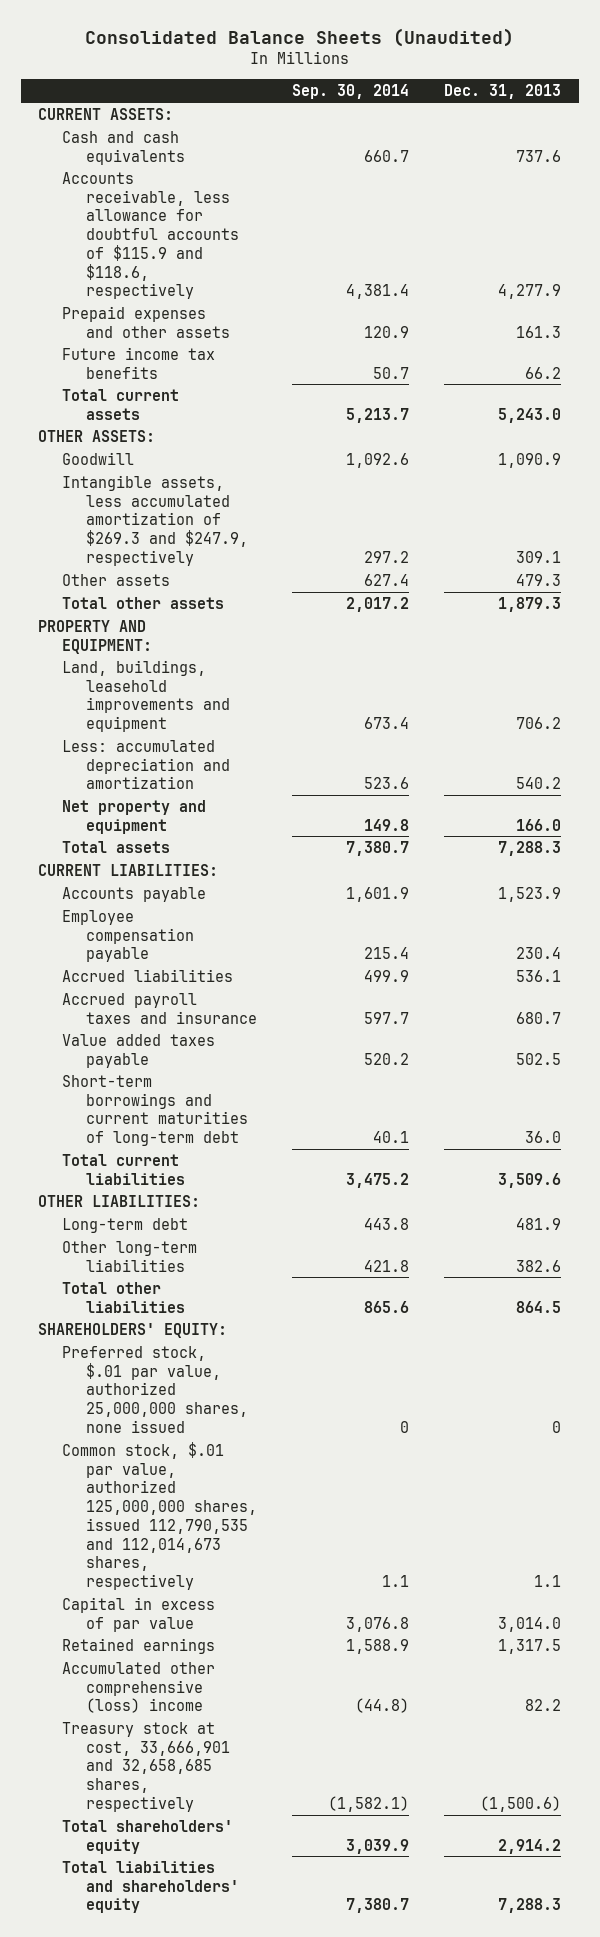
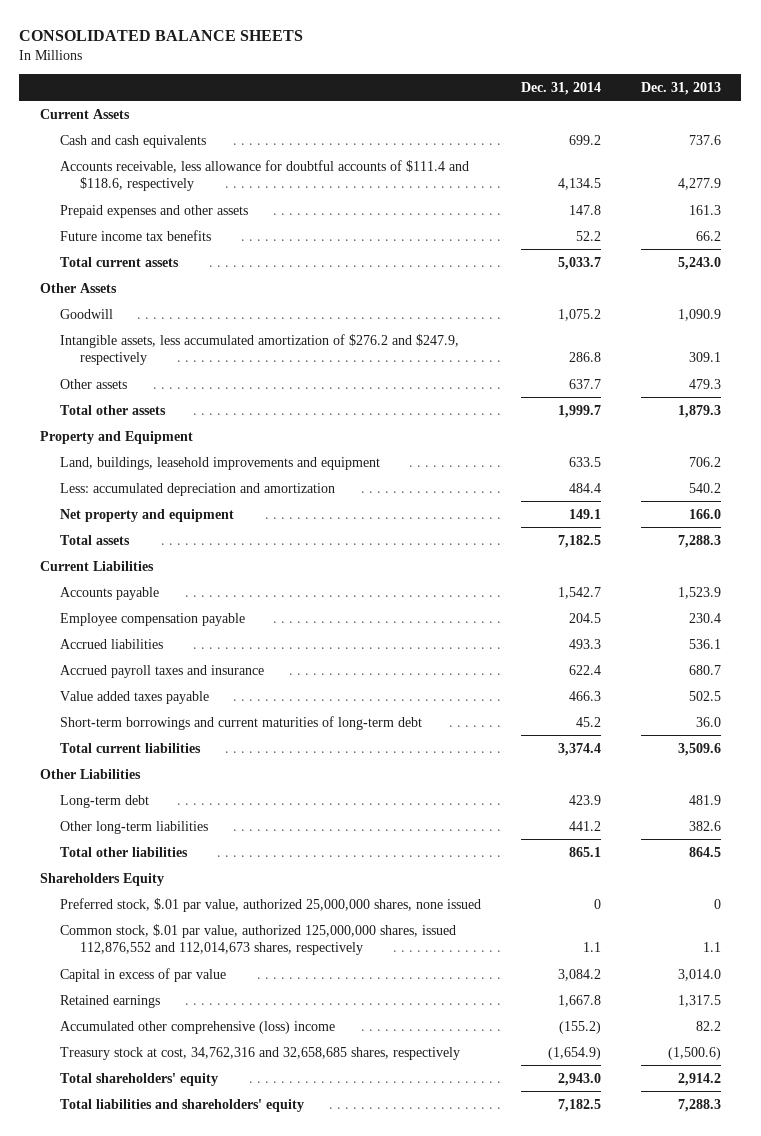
[84,28,514,48] Consolidated Balance Sheets (Unaudited) -> [19,30,304,42] CONSOLIDATED BALANCE SHEETS
[291,84,409,100] Sep. 30, 2014 -> none
none -> [521,81,602,95] Dec. 31, 2014
[38,107,174,120] CURRENT ASSETS: -> [39,108,130,119] Current Assets
[62,171,239,300] Accounts receivable, less allowance for doubtful accounts of $115.9 and $118.6, respectively -> [59,159,469,192] Accounts receivable, less allowance for doubtful accounts of $111.4 and $118.6, respectively
[38,429,156,442] OTHER ASSETS: -> [39,282,117,293] Other Assets
[62,474,248,566] Intangible assets, less accumulated amortization of $269.3 and $247.9, respectively -> [59,333,459,366] Intangible assets, less accumulated amortization of $276.2 and $247.9, respectively
[38,619,153,654] PROPERTY AND EQUIPMENT: -> [39,430,193,444] Property and Equipment
[38,863,219,876] CURRENT LIABILITIES: -> [39,560,154,571] Current Liabilities
[38,1194,201,1207] OTHER LIABILITIES: -> [39,768,141,779] Other Liabilities
[38,1322,228,1338] SHAREHOLDERS' EQUITY: -> [39,872,164,886] Shareholders Equity
[62,1441,257,1590] Common stock, $.01 par value, authorized 125,000,000 shares, issued 112,790,535 and 112,014,673 shares, respectively -> [59,923,456,956] Common stock, $.01 par value, authorized 125,000,000 shares, issued 112,876,552 and 112,014,673 shares, respectively
[62,1721,230,1812] Treasury stock at cost, 33,666,901 and 32,658,685 shares, respectively -> [59,1046,460,1060] Treasury stock at cost, 34,762,316 and 32,658,685 shares, respectively

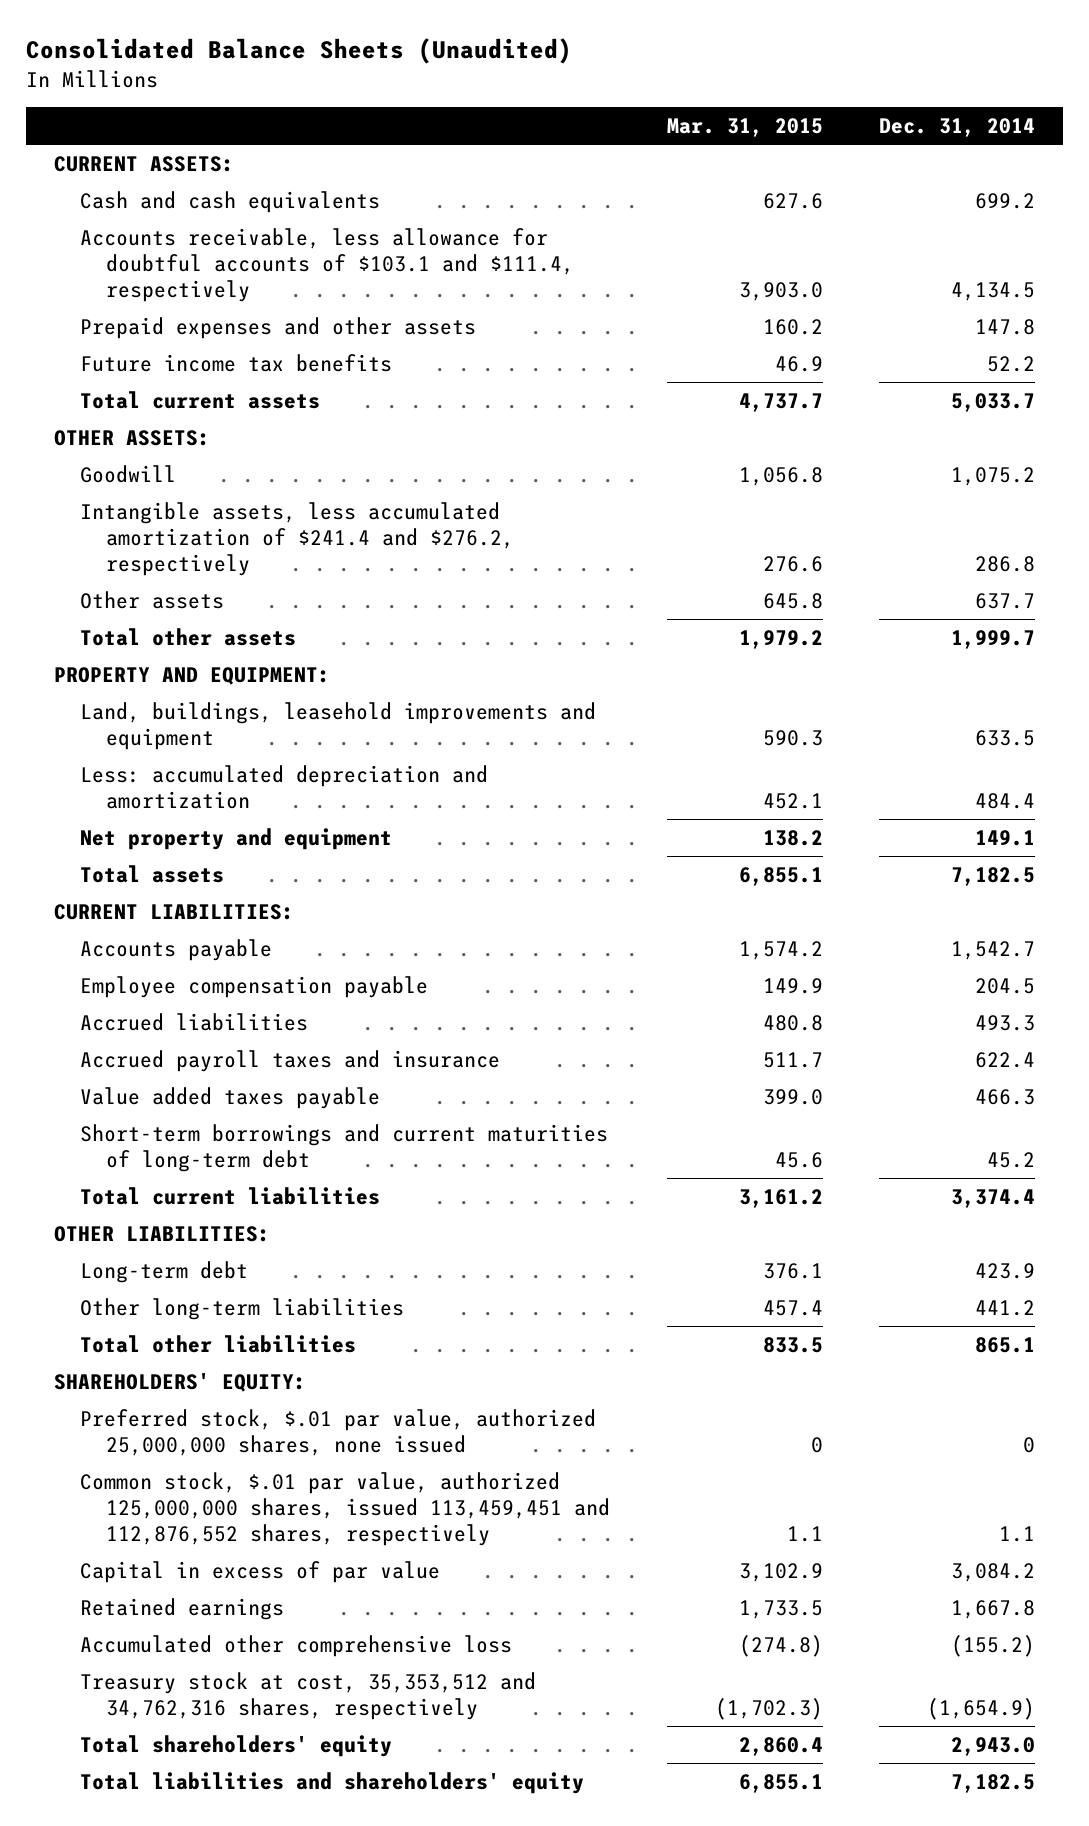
[19,30,304,42] CONSOLIDATED BALANCE SHEETS -> [25,38,572,65] Consolidated Balance Sheets (Unaudited)
[641,81,722,95] Dec. 31, 2013 -> none
none -> [666,118,823,138] Mar. 31, 2015
[39,108,130,119] Current Assets -> [54,155,235,172] CURRENT ASSETS:
[59,159,469,192] Accounts receivable, less allowance for doubtful accounts of $111.4 and $118.6, respectively -> [80,227,575,303] Accounts receivable, less allowance for doubtful accounts of $103.1 and $111.4, respectively
[39,282,117,293] Other Assets -> [54,429,211,446] OTHER ASSETS:
[59,333,459,366] Intangible assets, less accumulated amortization of $276.2 and $247.9, respectively -> [80,501,515,577] Intangible assets, less accumulated amortization of $241.4 and $276.2, respectively
[39,430,193,444] Property and Equipment -> [54,666,331,685] PROPERTY AND EQUIPMENT:
[39,560,154,571] Current Liabilities -> [54,903,295,920] CURRENT LIABILITIES:
[39,768,141,779] Other Liabilities -> [54,1225,271,1242] OTHER LIABILITIES:
[39,872,164,886] Shareholders Equity -> [54,1372,307,1392] SHAREHOLDERS' EQUITY:
[59,923,456,956] Common stock, $.01 par value, authorized 125,000,000 shares, issued 112,876,552 and 112,014,673 shares, respectively -> [80,1471,611,1547] Common stock, $.01 par value, authorized 125,000,000 shares, issued 113,459,451 and 112,876,552 shares, respectively
[59,1020,335,1034] Accumulated other comprehensive (loss) income -> [80,1634,513,1657] Accumulated other comprehensive loss
[59,1046,460,1060] Treasury stock at cost, 34,762,316 and 32,658,685 shares, respectively -> [80,1671,537,1720] Treasury stock at cost, 35,353,512 and 34,762,316 shares, respectively

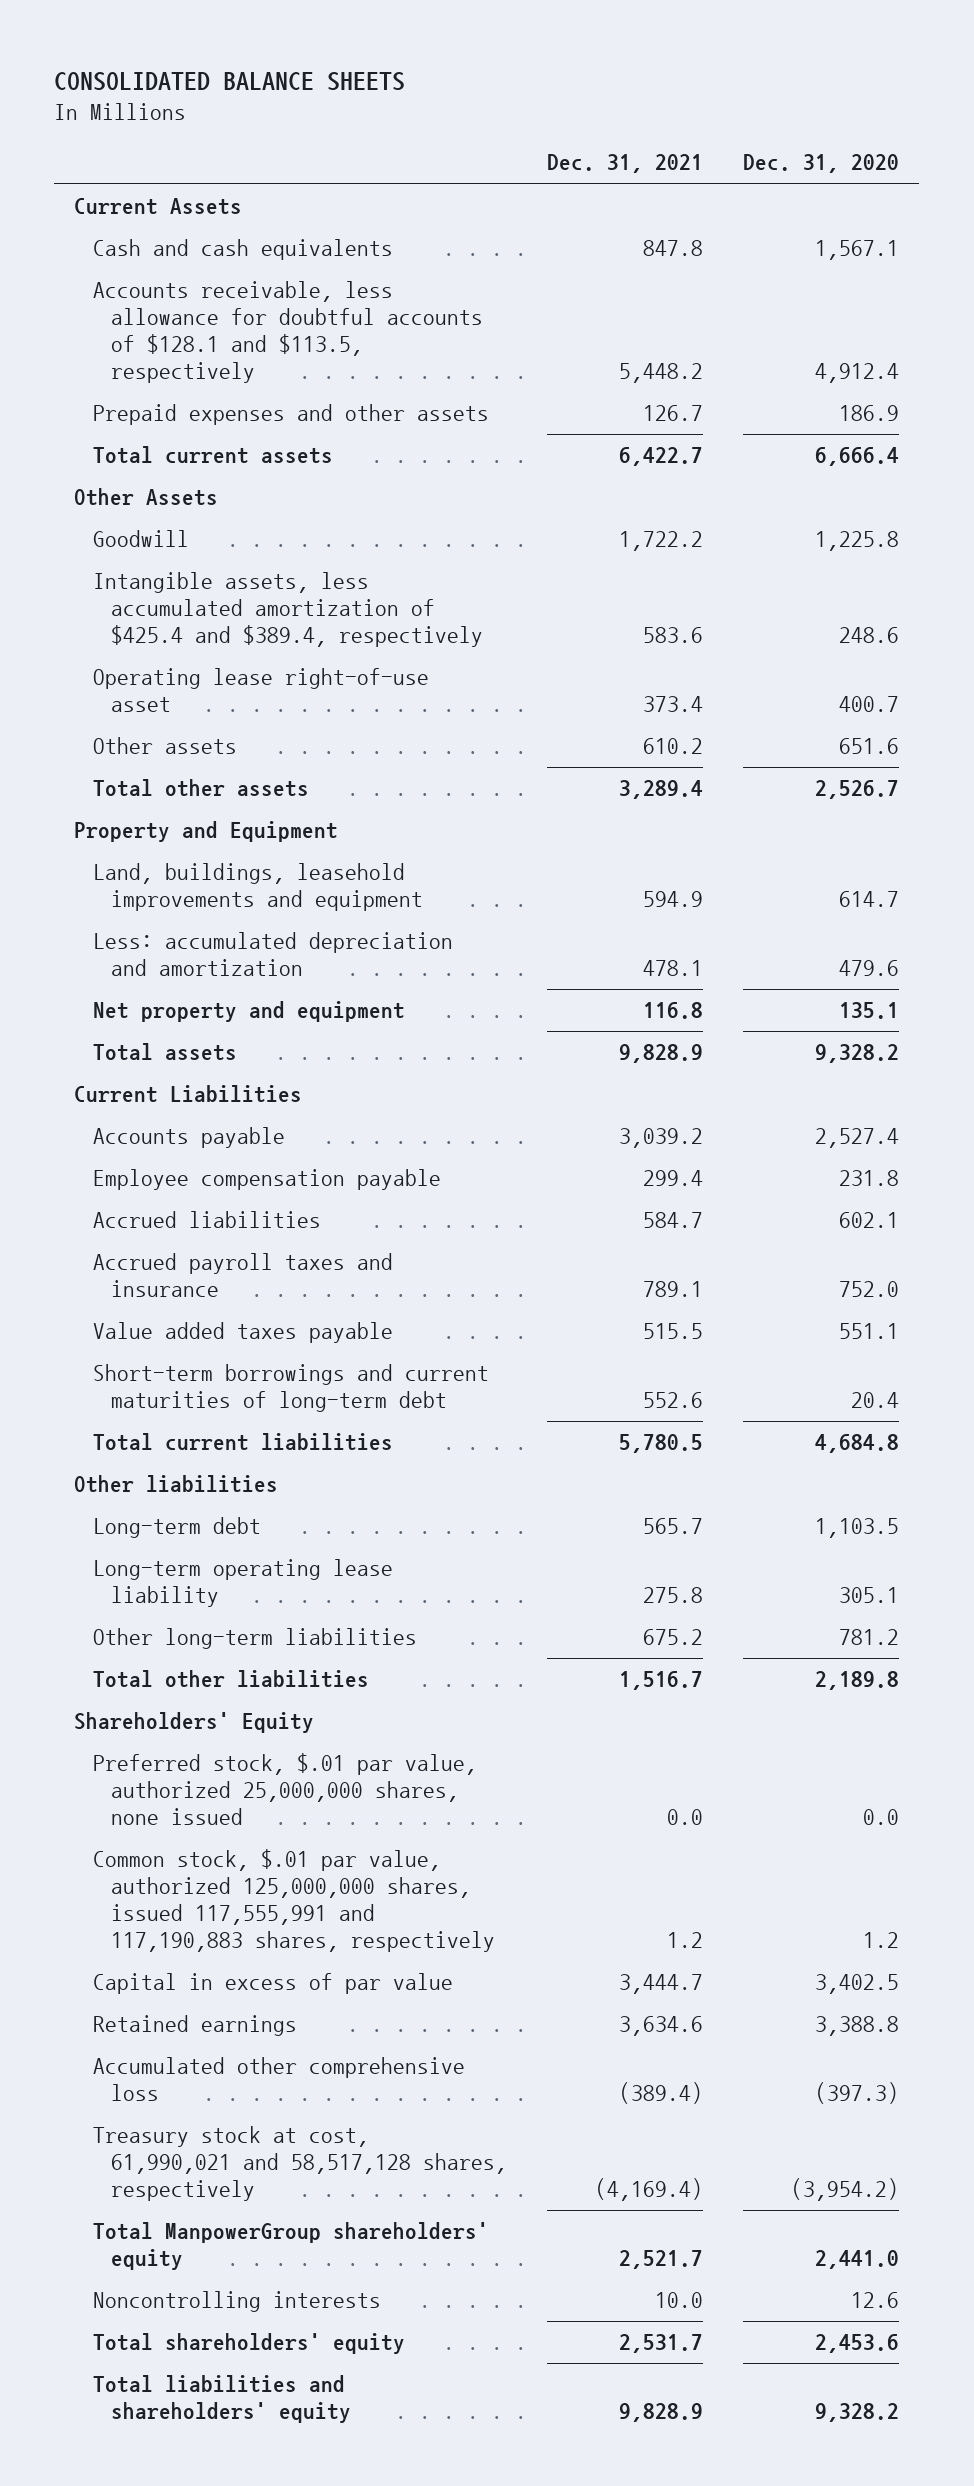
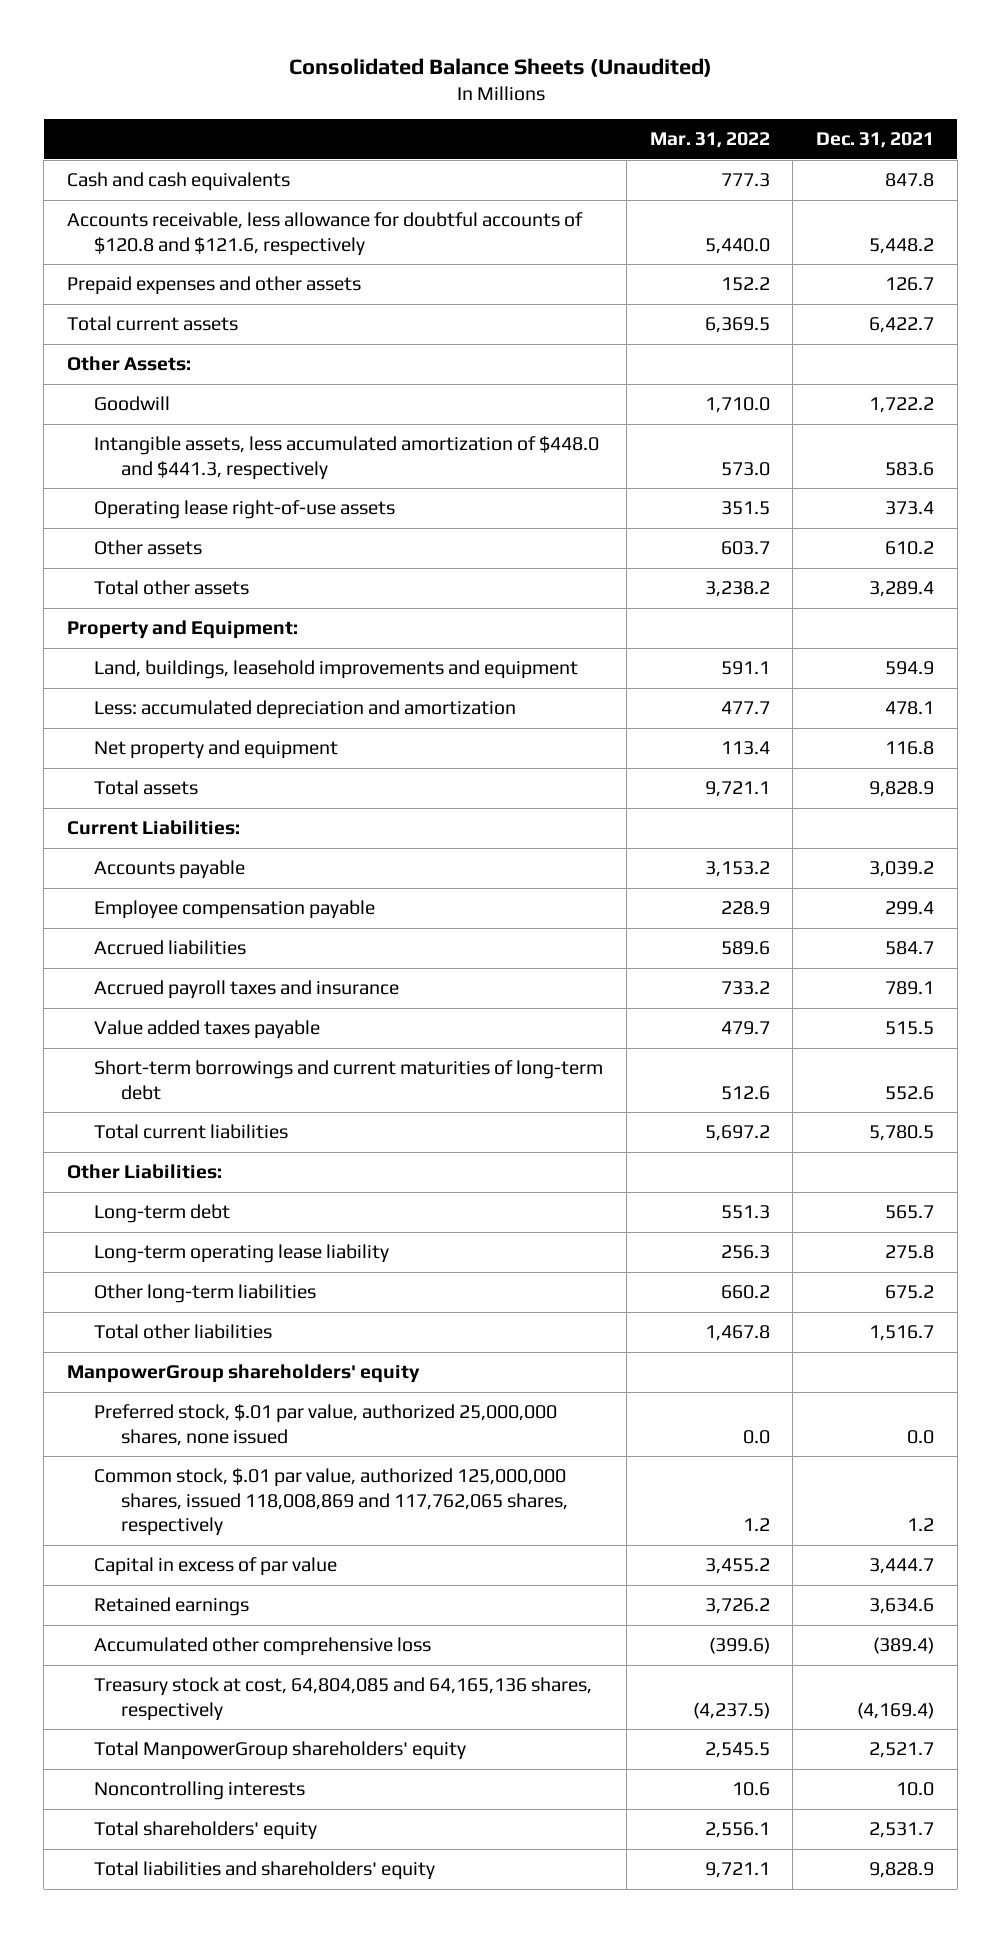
[54,71,406,91] CONSOLIDATED BALANCE SHEETS -> [288,57,712,77] Consolidated Balance Sheets (Unaudited)
[743,154,900,174] Dec. 31, 2020 -> none
none -> [649,132,770,149] Mar. 31, 2022
[74,198,243,216] Current Assets -> none
[92,281,484,383] Accounts receivable, less allowance for doubtful accounts of $128.1 and $113.5, respectively -> [67,212,584,256] Accounts receivable, less allowance for doubtful accounts of $120.8 and $121.6, respectively
[74,488,219,507] Other Assets -> [67,356,192,372] Other Assets:
[92,572,484,647] Intangible assets, less accumulated amortization of $425.4 and $389.4, respectively -> [94,436,600,480] Intangible assets, less accumulated amortization of $448.0 and $441.3, respectively
[92,668,429,713] Operating lease right-of-use asset -> [94,500,396,520] Operating lease right-of-use assets
[74,821,339,843] Property and Equipment -> [67,620,299,640] Property and Equipment:
[74,1085,303,1104] Current Liabilities -> [67,820,241,836] Current Liabilities:
[74,1475,279,1494] Other liabilities -> [67,1164,223,1180] Other Liabilities:
[74,1712,315,1734] Shareholders' Equity -> [67,1364,421,1384] ManpowerGroup shareholders' equity
[92,1849,496,1952] Common stock, $.01 par value, authorized 125,000,000 shares, issued 117,555,991 and 117,190,883 shares, respectively -> [94,1468,569,1537] Common stock, $.01 par value, authorized 125,000,000 shares, issued 118,008,869 and 117,762,065 shares, respectively
[92,2126,508,2201] Treasury stock at cost, 61,990,021 and 58,517,128 shares, respectively -> [94,1677,593,1721] Treasury stock at cost, 64,804,085 and 64,165,136 shares, respectively

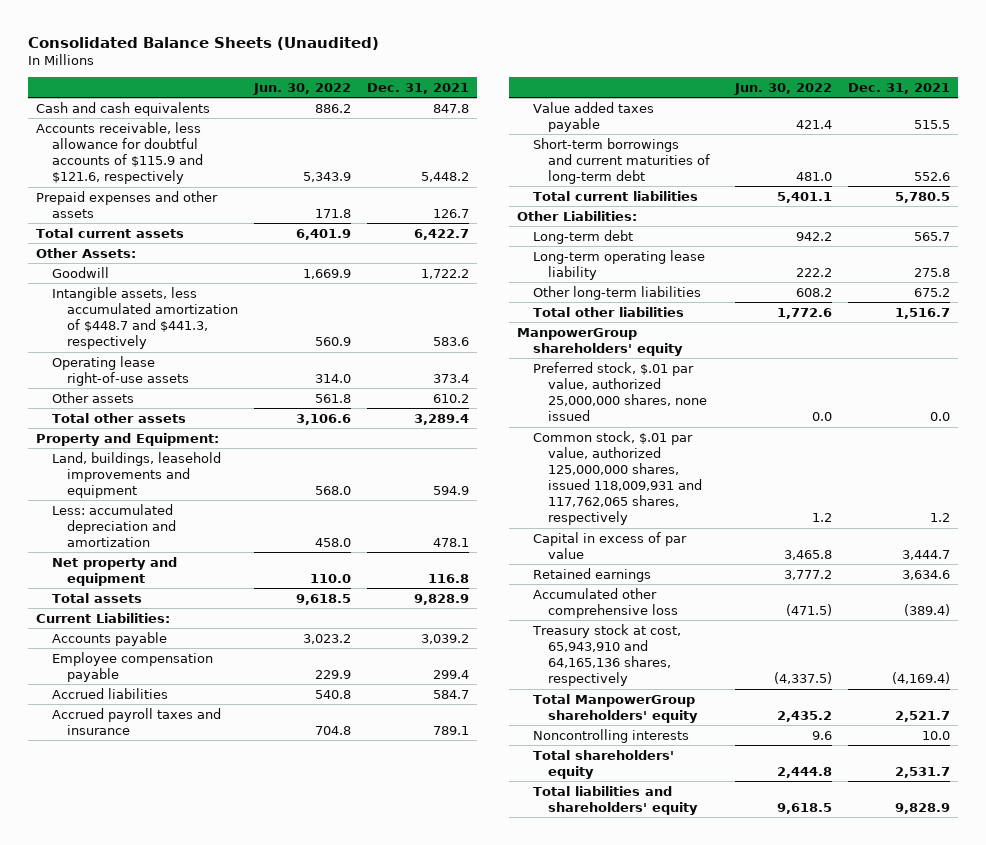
[649,132,770,149] Mar. 31, 2022 -> none
none -> [253,83,352,96] Jun. 30, 2022
[67,212,584,256] Accounts receivable, less allowance for doubtful accounts of $120.8 and $121.6, respectively -> [35,121,203,185] Accounts receivable, less allowance for doubtful accounts of $115.9 and $121.6, respectively
[94,436,600,480] Intangible assets, less accumulated amortization of $448.0 and $441.3, respectively -> [51,286,239,350] Intangible assets, less accumulated amortization of $448.7 and $441.3, respectively
[94,1468,569,1537] Common stock, $.01 par value, authorized 125,000,000 shares, issued 118,008,869 and 117,762,065 shares, respectively -> [532,430,703,526] Common stock, $.01 par value, authorized 125,000,000 shares, issued 118,009,931 and 117,762,065 shares, respectively
[94,1677,593,1721] Treasury stock at cost, 64,804,085 and 64,165,136 shares, respectively -> [531,623,681,687] Treasury stock at cost, 65,943,910 and 64,165,136 shares, respectively

